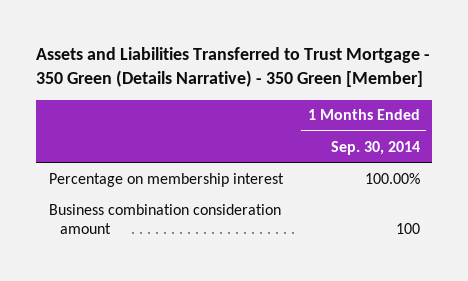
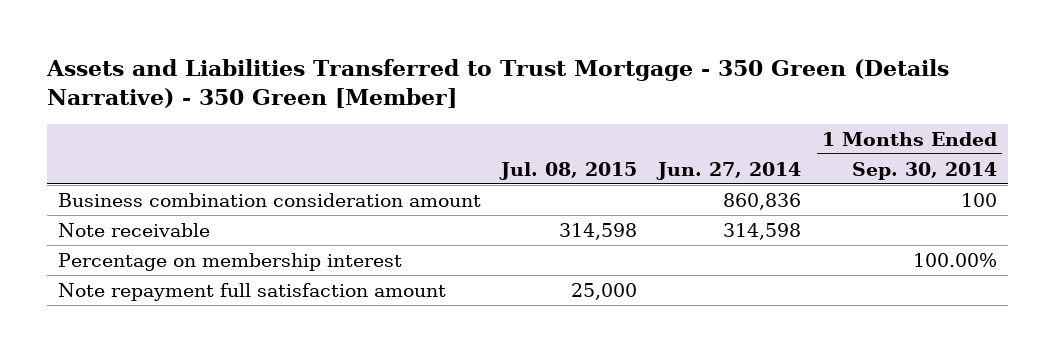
none -> [499,161,638,180] Jul. 08, 2015
none -> [656,161,802,180] Jun. 27, 2014
none -> [57,222,210,237] Note receivable
[48,172,284,187] Percentage on membership interest -> [57,252,402,271] Percentage on membership interest
none -> [57,282,446,301] Note repayment full satisfaction amount

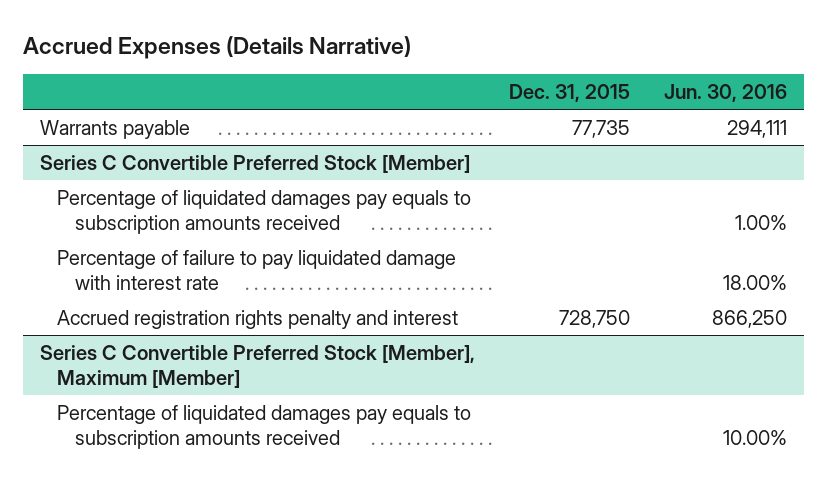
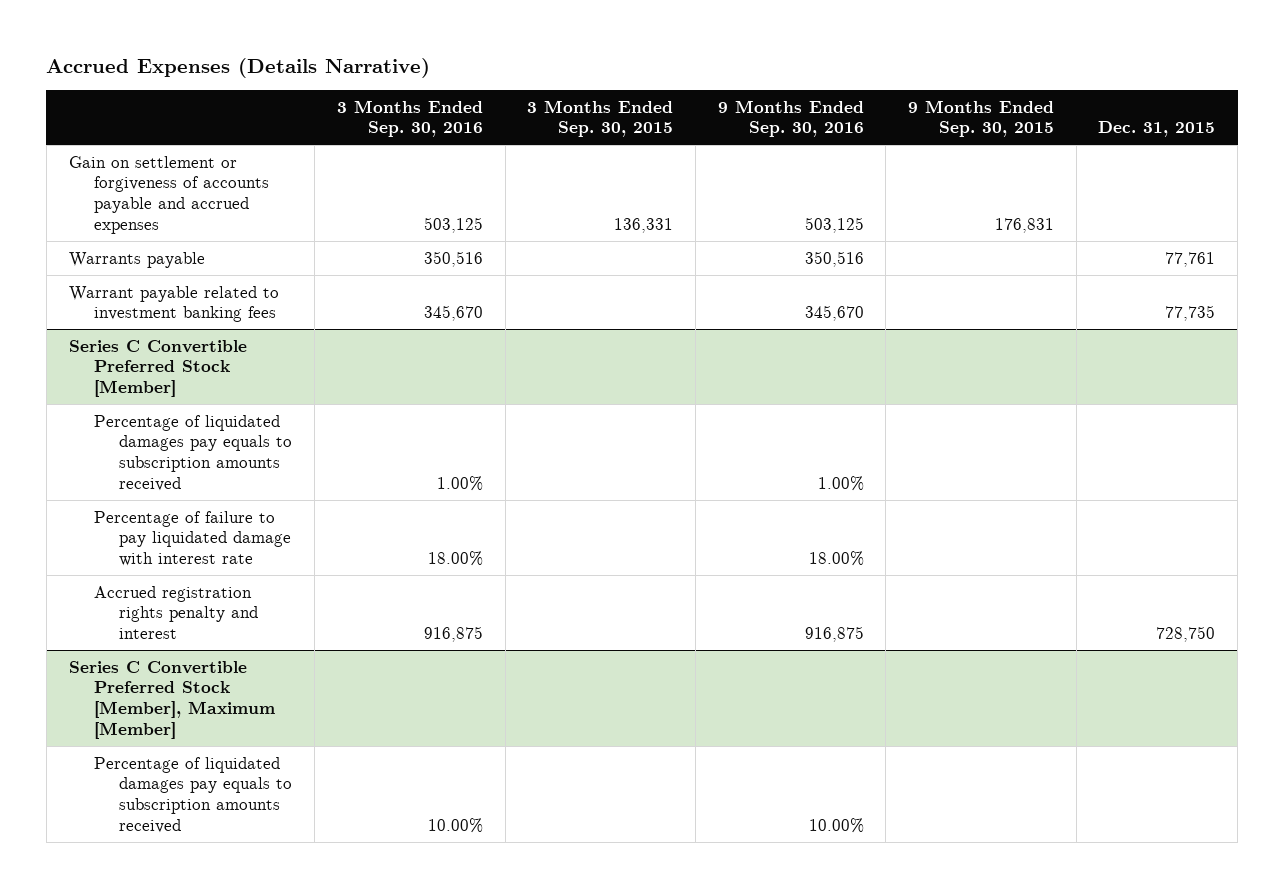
[663,83,787,102] Jun. 30, 2016 -> none
none -> [336,99,483,138] 3 Months Ended Sep. 30, 2016
none -> [527,99,674,138] 3 Months Ended Sep. 30, 2015
none -> [717,99,864,138] 9 Months Ended Sep. 30, 2016
none -> [908,99,1055,138] 9 Months Ended Sep. 30, 2015
none -> [68,155,270,234] Gain on settlement or forgiveness of accounts payable and accrued expenses
[571,119,630,138] 77,735 -> [1165,251,1216,267] 77,761
none -> [68,285,279,323] Warrant payable related to investment banking fees

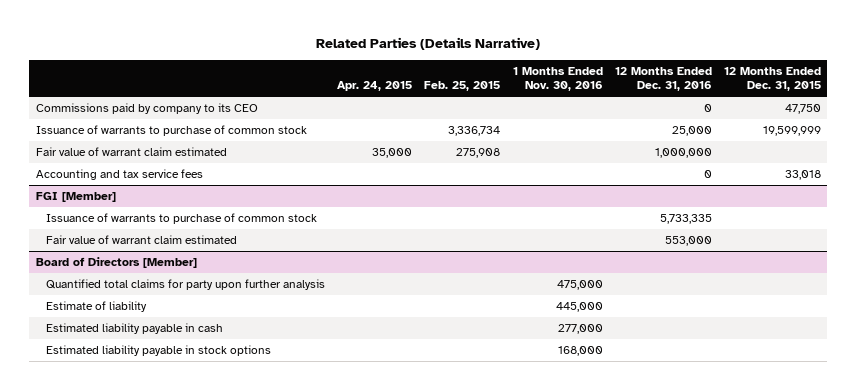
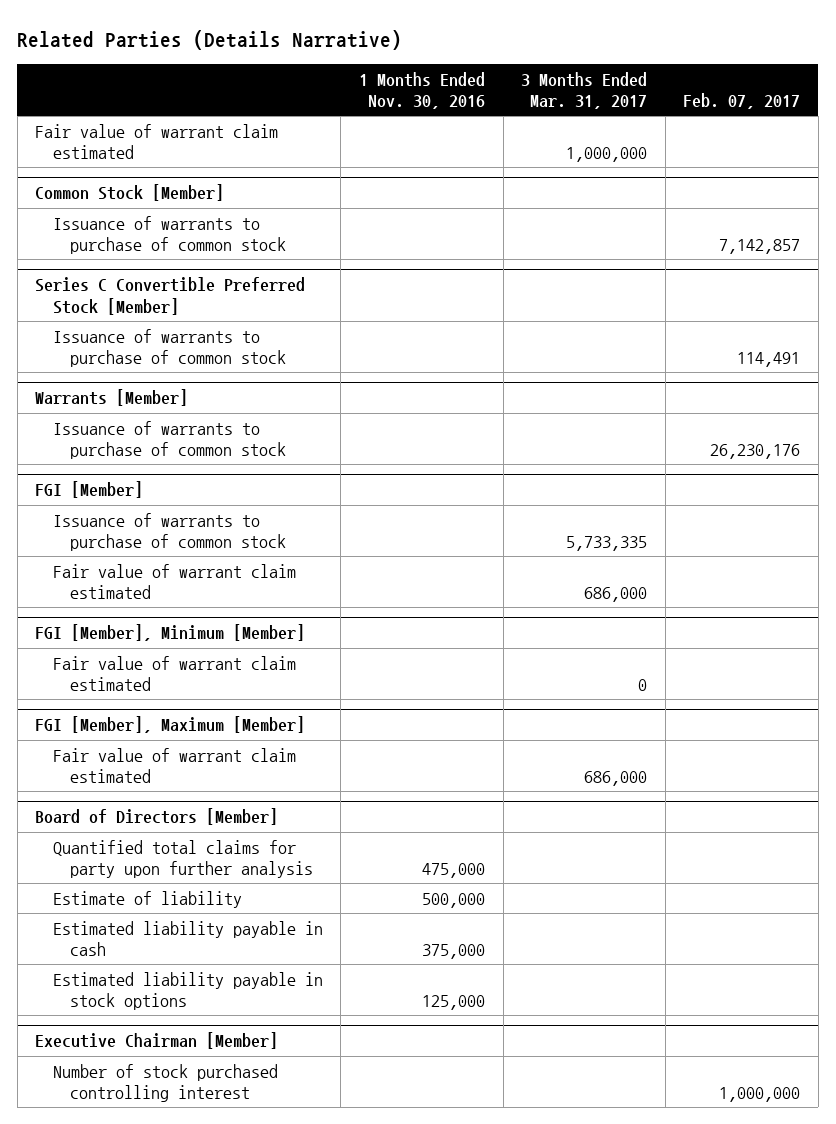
[337,81,413,92] Apr. 24, 2015 -> none
[424,81,501,92] Feb. 25, 2015 -> none
[614,67,712,92] 12 Months Ended Dec. 31, 2016 -> none
[724,67,822,92] 12 Months Ended Dec. 31, 2015 -> none
none -> [521,71,648,109] 3 Months Ended Mar. 31, 2017
none -> [683,92,801,109] Feb. 07, 2017
[35,103,258,115] Commissions paid by company to its CEO -> none
[35,125,307,137] Issuance of warrants to purchase of common stock -> none
[35,169,203,181] Accounting and tax service fees -> none
none -> [35,184,225,202] Common Stock [Member]
none -> [52,215,287,255] Issuance of warrants to purchase of common stock
none -> [35,277,306,315] Series C Convertible Preferred Stock [Member]
none -> [52,328,287,368] Issuance of warrants to purchase of common stock
none -> [35,389,189,407] Warrants [Member]
none -> [52,420,287,460] Issuance of warrants to purchase of common stock
none -> [35,624,306,642] FGI [Member], Minimum [Member]
none -> [52,655,296,692] Fair value of warrant claim estimated
none -> [35,716,306,734] FGI [Member], Maximum [Member]
none -> [52,747,296,784] Fair value of warrant claim estimated
[555,302,603,313] 445,000 -> [422,892,486,908] 500,000
[557,324,603,335] 277,000 -> [422,944,486,960] 375,000
[557,346,603,357] 168,000 -> [422,995,486,1011] 125,000
none -> [35,1032,279,1050] Executive Chairman [Member]
none -> [52,1063,278,1103] Number of stock purchased controlling interest

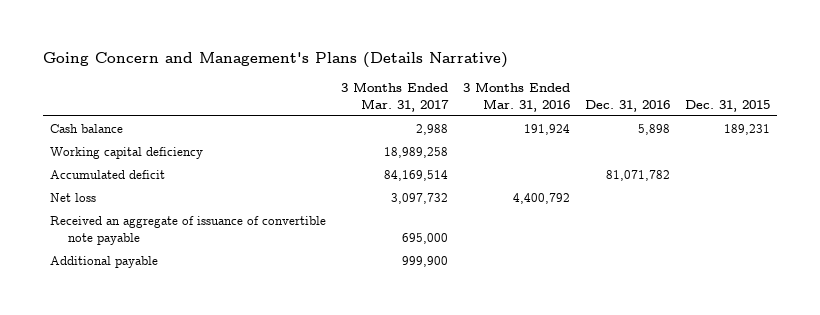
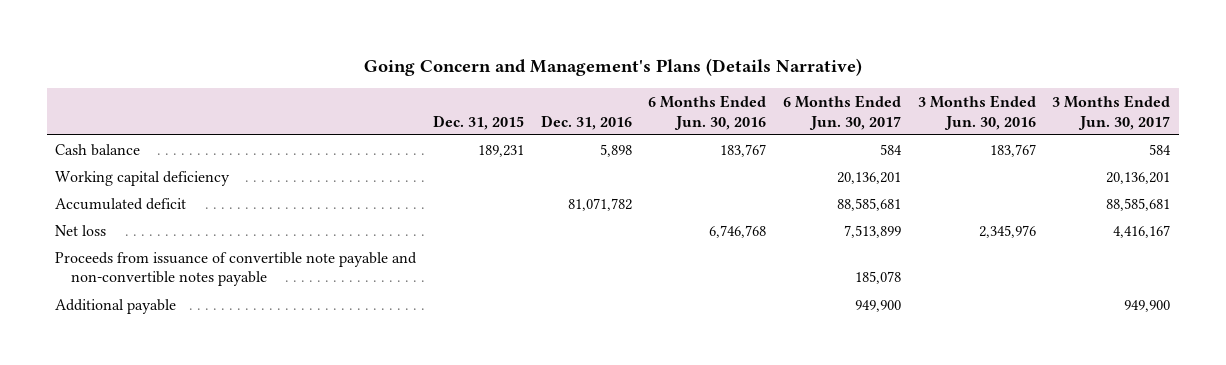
[341,82,450,113] 3 Months Ended Mar. 31, 2017 -> none
[463,82,571,113] 3 Months Ended Mar. 31, 2016 -> none
none -> [648,95,767,130] 6 Months Ended Jun. 30, 2016
none -> [783,95,902,130] 6 Months Ended Jun. 30, 2017
none -> [917,95,1036,130] 3 Months Ended Jun. 30, 2016
none -> [1052,95,1171,130] 3 Months Ended Jun. 30, 2017
[50,215,327,245] Received an aggregate of issuance of convertible note payable -> [55,251,418,287] Proceeds from issuance of convertible note payable and non-convertible notes payable

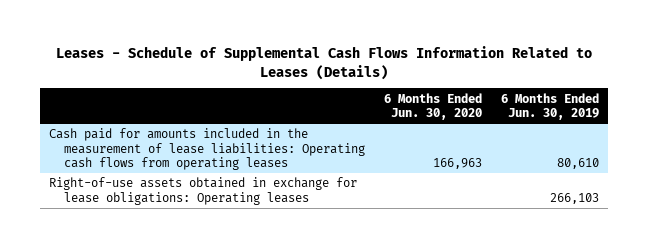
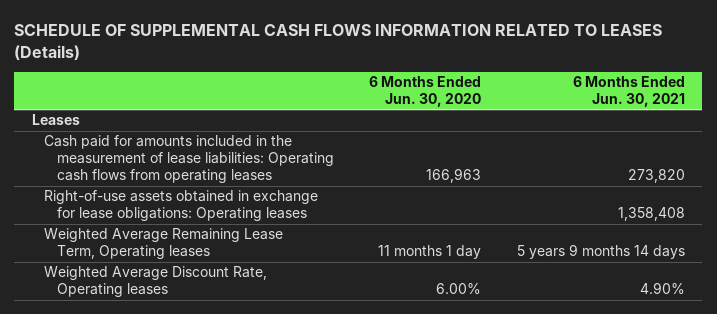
[56,46,593,80] Leases - Schedule of Supplemental Cash Flows Information Related to Leases (Details) -> [14,24,663,60] SCHEDULE OF SUPPLEMENTAL CASH FLOWS INFORMATION RELATED TO LEASES (Details)
[500,92,599,121] 6 Months Ended Jun. 30, 2019 -> none
none -> [572,76,685,108] 6 Months Ended Jun. 30, 2021
none -> [31,114,80,126] Leases
none -> [44,228,284,260] Weighted Average Remaining Lease Term, Operating leases
none -> [44,266,268,298] Weighted Average Discount Rate, Operating leases

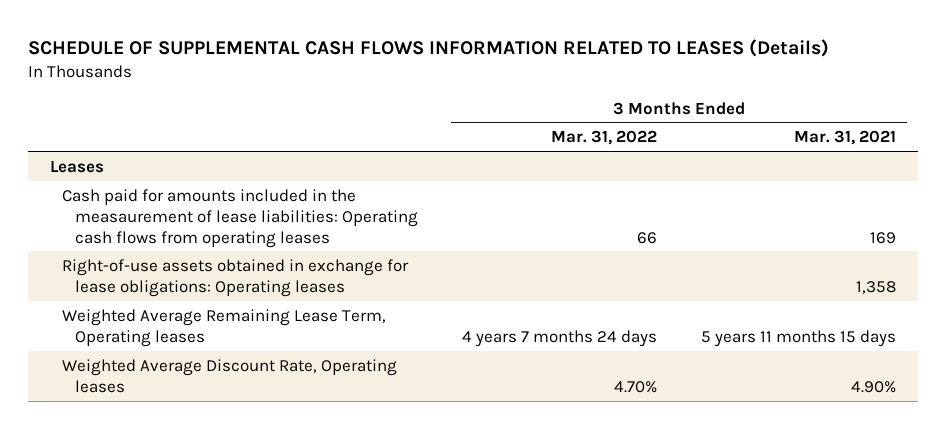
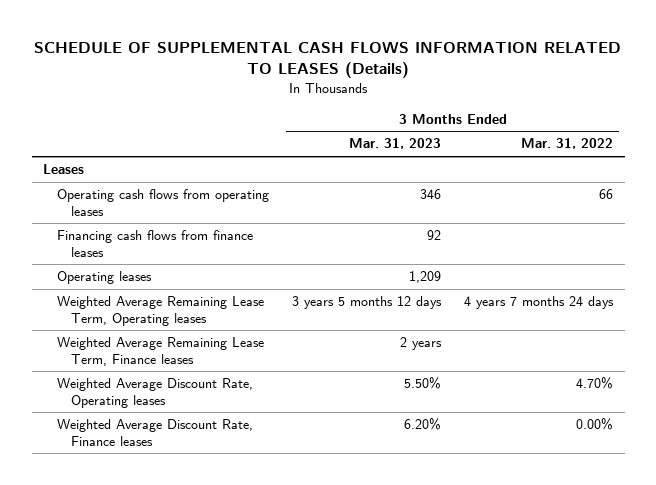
[794,130,897,146] Mar. 31, 2021 -> none
none -> [349,138,442,150] Mar. 31, 2023
[62,188,418,248] Cash paid for amounts included in the measaurement of lease liabilities: Operating cash flows from operating leases -> [57,189,270,216] Operating cash flows from operating leases
none -> [57,230,254,257] Financing cash flows from finance leases
[62,258,410,297] Right-of-use assets obtained in exchange for lease obligations: Operating leases -> [57,271,153,285] Operating leases
none -> [57,337,265,366] Weighted Average Remaining Lease Term, Finance leases
none -> [57,419,254,446] Weighted Average Discount Rate, Finance leases

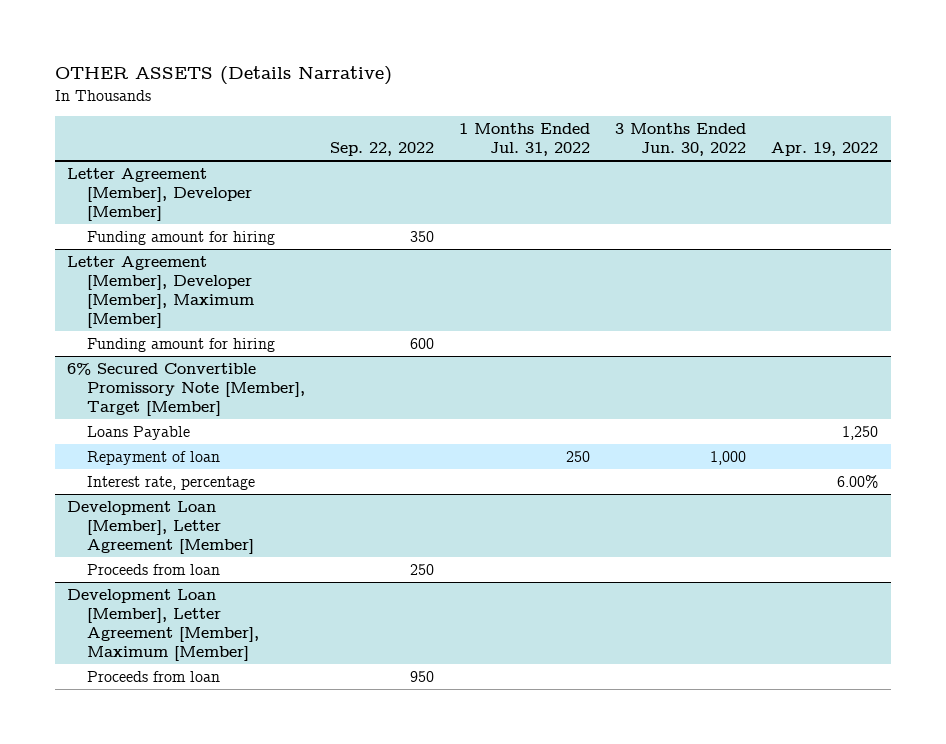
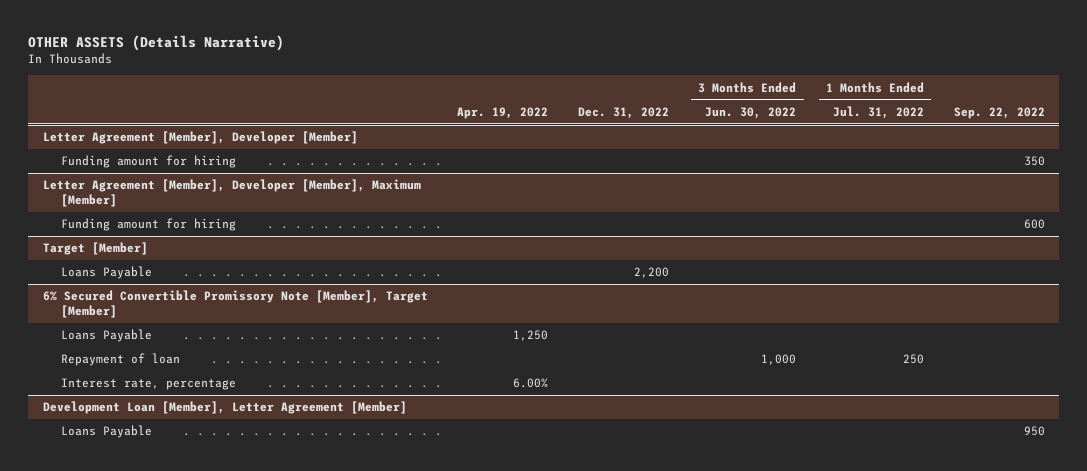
none -> [577,106,669,119] Dec. 31, 2022
none -> [42,242,148,256] Target [Member]
none -> [61,266,153,280] Loans Payable
[86,563,220,575] Proceeds from loan -> none
[67,588,259,661] Development Loan [Member], Letter Agreement [Member], Maximum [Member] -> none
[86,670,220,682] Proceeds from loan -> none
none -> [61,425,153,439] Loans Payable

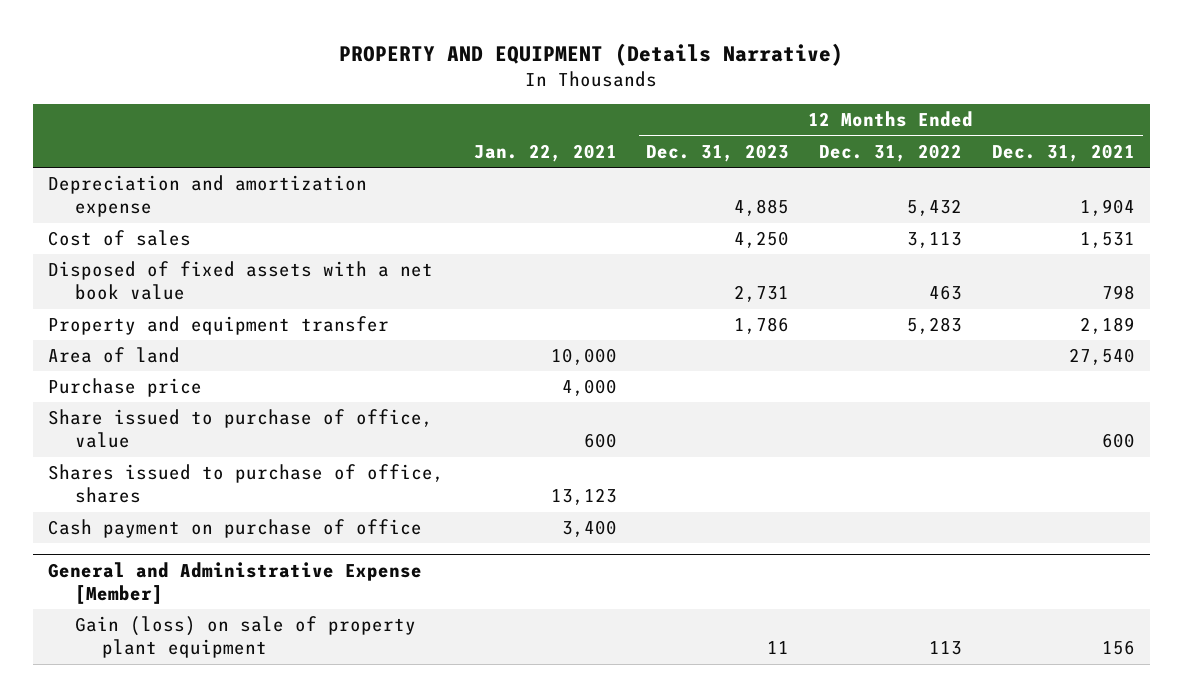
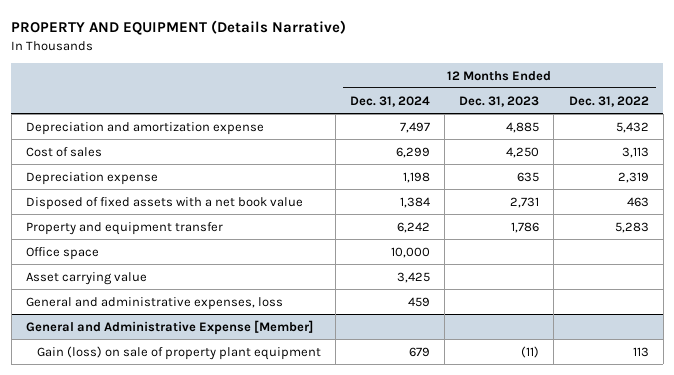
[473,143,617,162] Jan. 22, 2021 -> none
[992,143,1136,162] Dec. 31, 2021 -> none
none -> [350,95,431,107] Dec. 31, 2024
none -> [25,171,158,185] Depreciation expense
[47,378,202,398] Purchase price -> none
[47,409,433,449] Share issued to purchase of office, value -> none
[47,464,444,504] Shares issued to purchase of office, shares -> none
[47,519,422,539] Cash payment on purchase of office -> none
[47,347,180,364] Area of land -> [25,246,99,260] Office space
none -> [25,271,147,285] Asset carrying value
none -> [25,296,283,310] General and administrative expenses, loss
[767,641,790,655] 11 -> [521,345,540,358] (11)

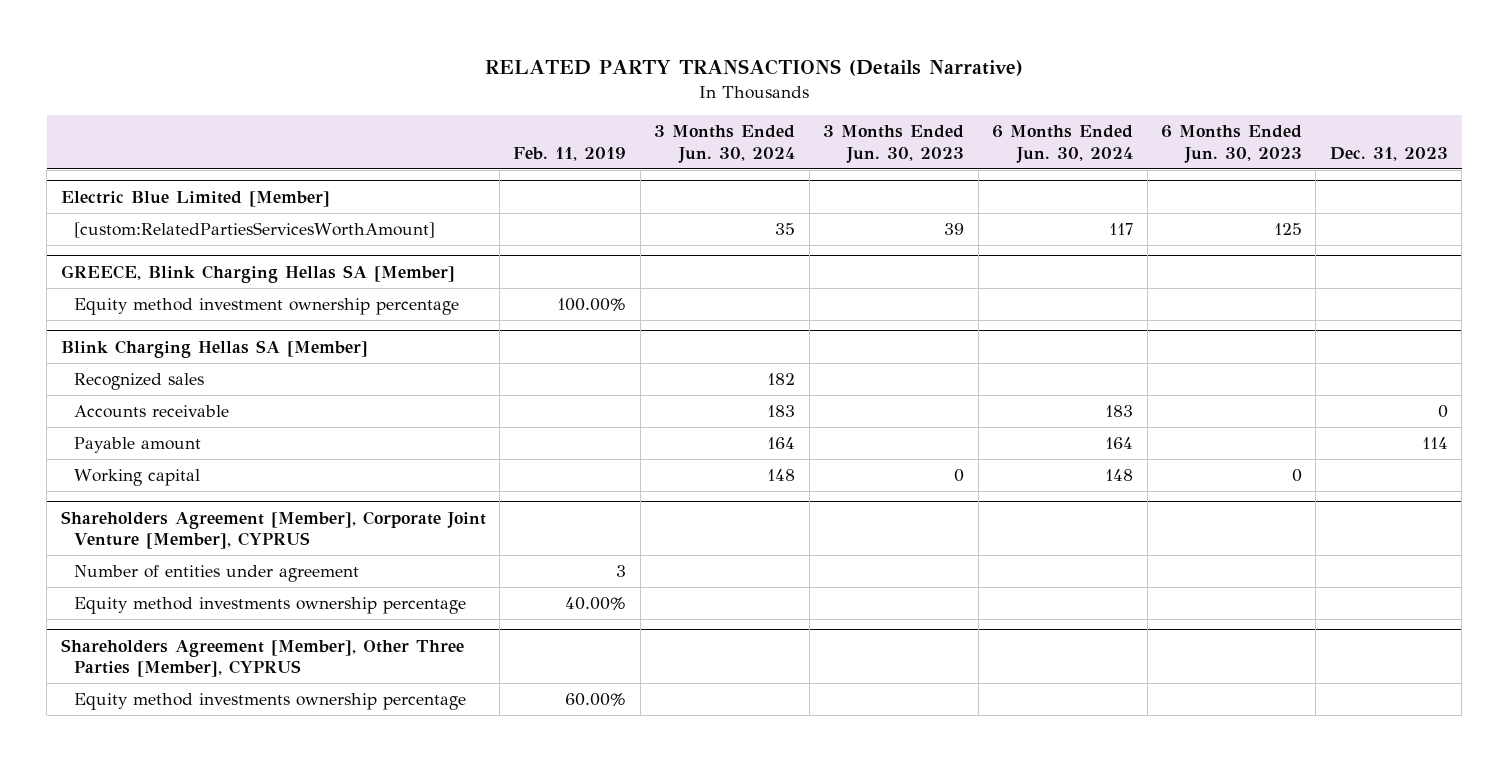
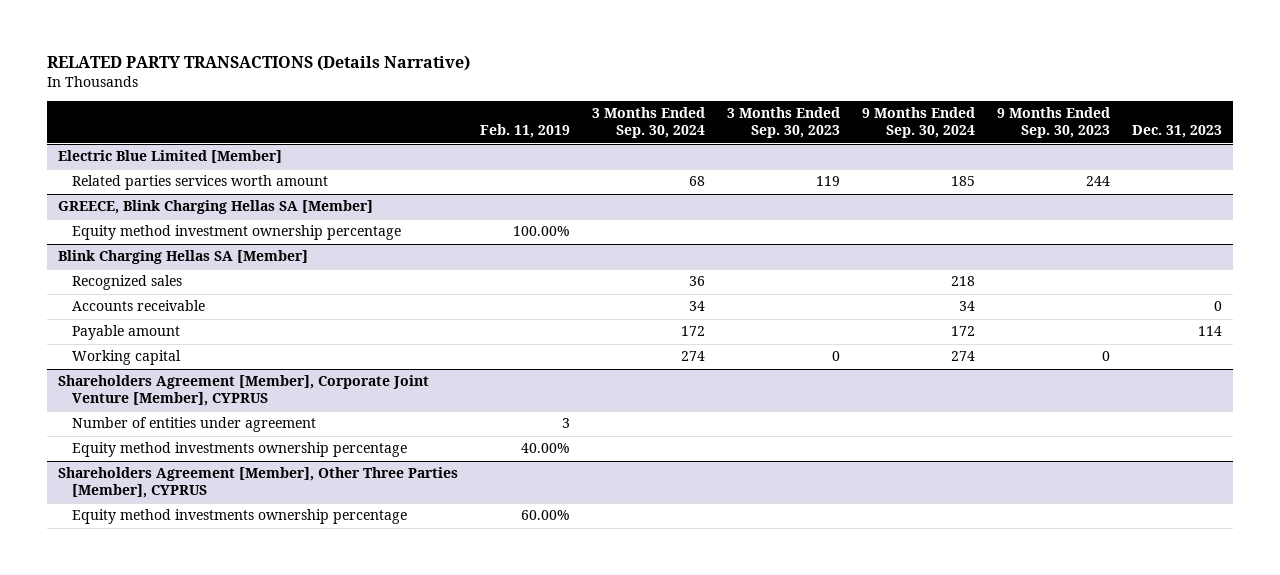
[654,125,796,163] 3 Months Ended Jun. 30, 2024 -> none
[823,125,965,163] 3 Months Ended Jun. 30, 2023 -> none
[992,125,1134,163] 6 Months Ended Jun. 30, 2024 -> none
[1160,125,1302,163] 6 Months Ended Jun. 30, 2023 -> none
none -> [591,107,705,139] 3 Months Ended Sep. 30, 2024
none -> [726,107,840,139] 3 Months Ended Sep. 30, 2023
none -> [861,107,975,139] 9 Months Ended Sep. 30, 2024
none -> [996,107,1110,139] 9 Months Ended Sep. 30, 2023
[74,222,436,239] [custom:RelatedPartiesServicesWorthAmount] -> [72,175,329,191] Related parties services worth amount

